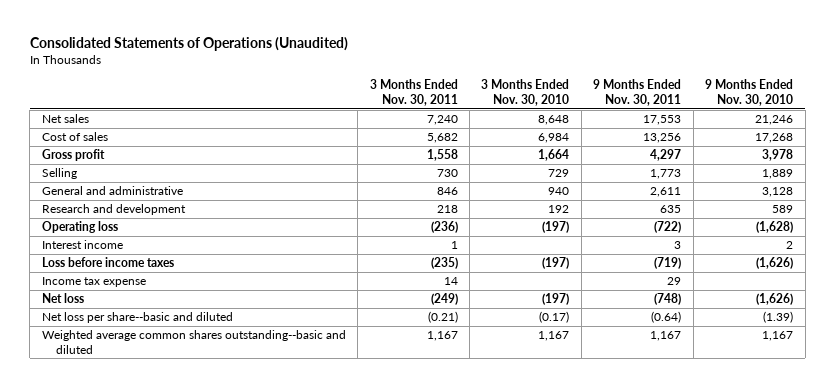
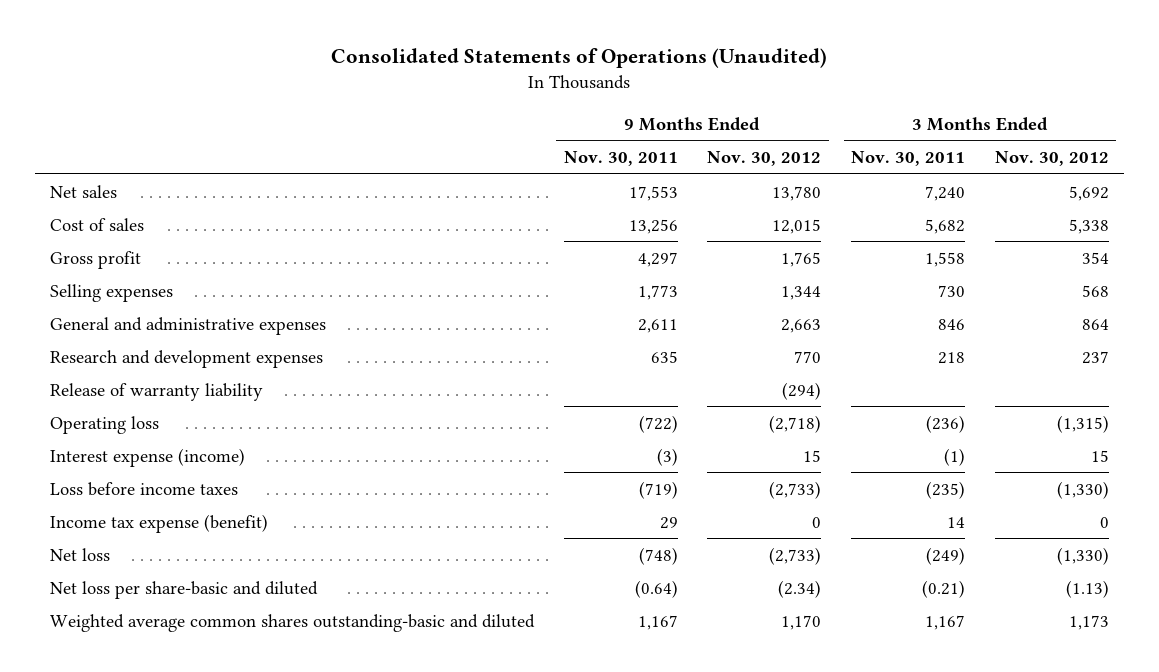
[481,79,570,106] 3 Months Ended Nov. 30, 2010 -> none
[705,79,794,106] 9 Months Ended Nov. 30, 2010 -> none
none -> [707,151,822,167] Nov. 30, 2012
none -> [994,151,1109,167] Nov. 30, 2012
[41,168,77,180] Selling -> [49,283,173,302] Selling expenses
[41,186,183,196] General and administrative -> [49,316,326,335] General and administrative expenses
[41,204,186,216] Research and development -> [49,349,323,368] Research and development expenses
none -> [49,382,263,401] Release of warranty liability
[41,240,123,250] Interest income -> [49,447,245,467] Interest expense (income)
[450,241,458,250] 1 -> [944,447,966,466] (1)
[674,241,682,250] 3 -> [656,447,678,466] (3)
[41,277,146,288] Income tax expense -> [49,513,268,533] Income tax expense (benefit)
[41,312,233,324] Net loss per share--basic and diluted -> [49,580,318,599] Net loss per share-basic and diluted
[41,330,346,354] Weighted average common shares outstanding--basic and diluted -> [49,613,535,632] Weighted average common shares outstanding-basic and diluted

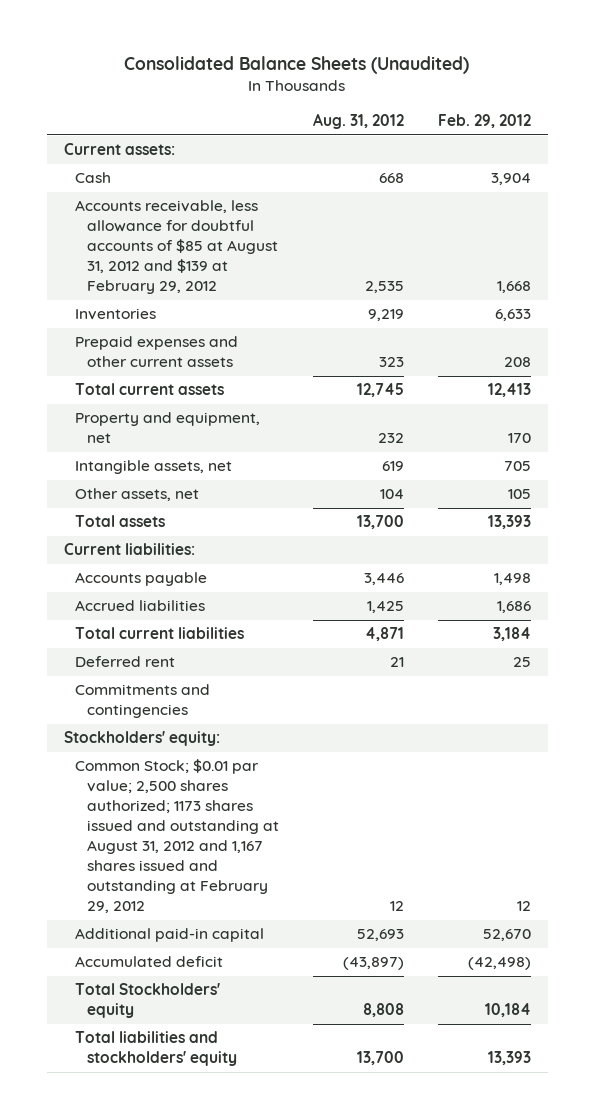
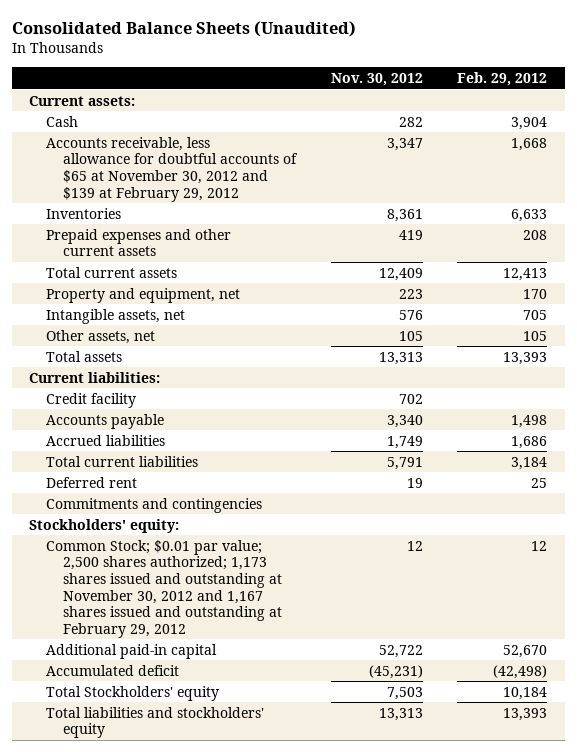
[313,113,405,130] Aug. 31, 2012 -> none
none -> [330,73,423,87] Nov. 30, 2012
[75,200,279,295] Accounts receivable, less allowance for doubtful accounts of $85 at August 31, 2012 and $139 at February 29, 2012 -> [46,136,299,202] Accounts receivable, less allowance for doubtful accounts of $65 at November 30, 2012 and $139 at February 29, 2012
none -> [46,392,137,408] Credit facility
[75,759,280,914] Common Stock; $0.01 par value; 2,500 shares authorized; 1173 shares issued and outstanding at August 31, 2012 and 1,167 shares issued and outstanding at February 29, 2012 -> [46,539,283,638] Common Stock; $0.01 par value; 2,500 shares authorized; 1,173 shares issued and outstanding at November 30, 2012 and 1,167 shares issued and outstanding at February 29, 2012

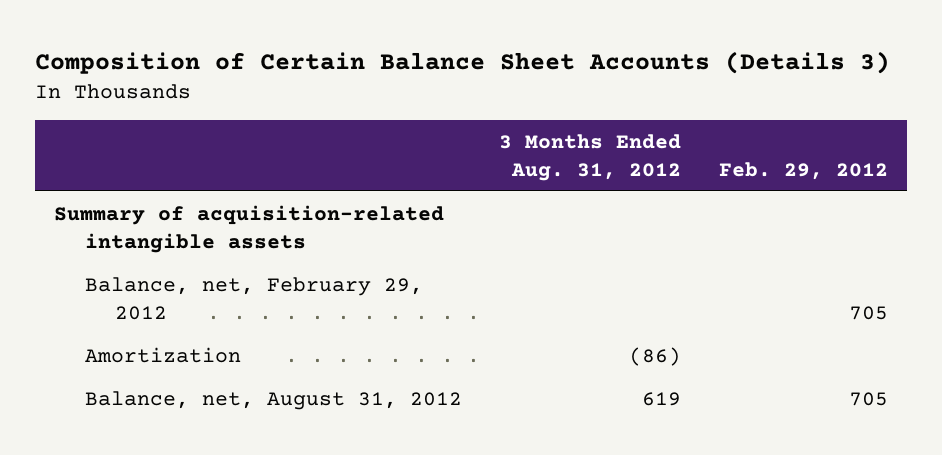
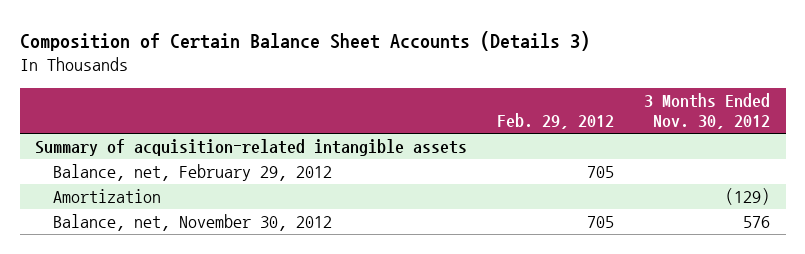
[499,133,682,181] 3 Months Ended Aug. 31, 2012 -> none
none -> [644,92,771,130] 3 Months Ended Nov. 30, 2012
[84,390,462,410] Balance, net, August 31, 2012 -> [53,214,333,232] Balance, net, November 30, 2012

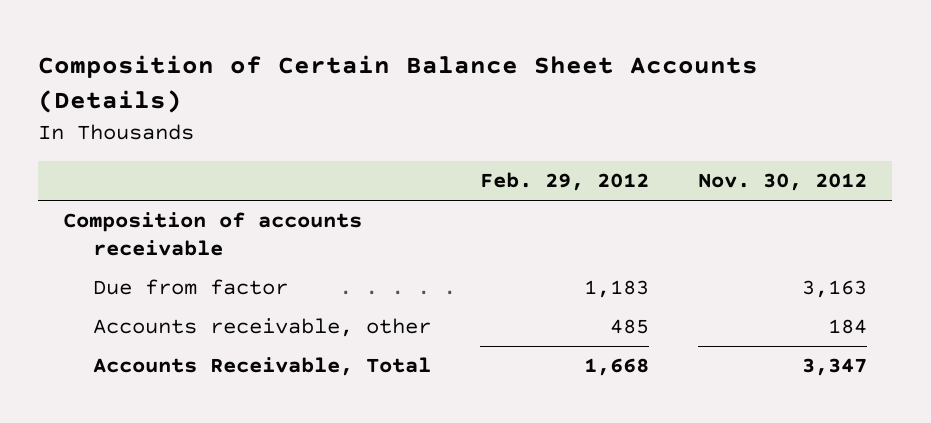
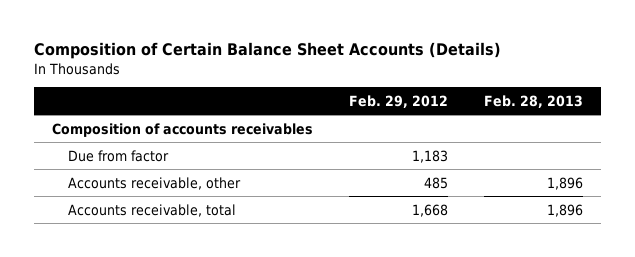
[698,173,868,192] Nov. 30, 2012 -> none
none -> [483,94,583,108] Feb. 28, 2013
[63,212,363,256] Composition of accounts receivable -> [52,122,314,137] Composition of accounts receivables
[93,357,432,377] Accounts Receivable, Total -> [68,203,237,217] Accounts receivable, total

